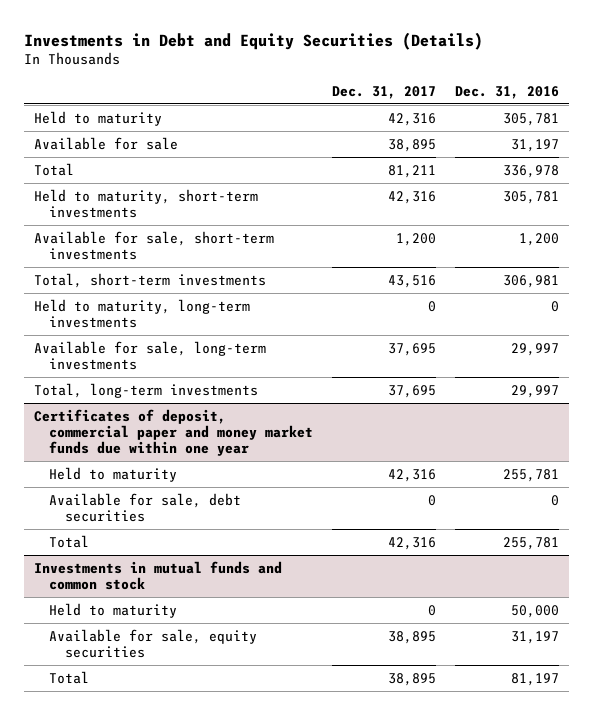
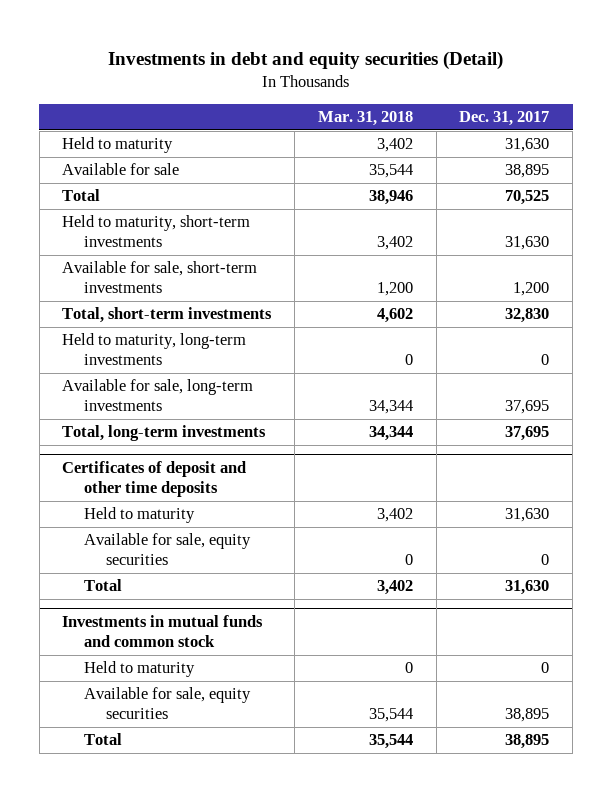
[24,31,484,50] Investments in Debt and Equity Securities (Details) -> [107,50,503,70] Investments in debt and equity securities (Detail)
[455,85,560,99] Dec. 31, 2016 -> none
none -> [317,111,413,127] Mar. 31, 2018
[388,112,437,126] 42,316 -> [505,138,550,153] 31,630
[388,164,437,178] 81,211 -> [505,190,550,206] 70,525
[388,190,437,204] 42,316 -> [505,236,550,251] 31,630
[388,274,437,288] 43,516 -> [505,308,550,324] 32,830
[33,408,314,457] Certificates of deposit, commercial paper and money market funds due within one year -> [62,461,247,498] Certificates of deposit and other time deposits
[388,468,437,482] 42,316 -> [505,508,550,523] 31,630
[49,492,242,523] Available for sale, debt securities -> [84,533,252,566] Available for sale, equity securities
[388,536,437,550] 42,316 -> [505,580,550,596] 31,630

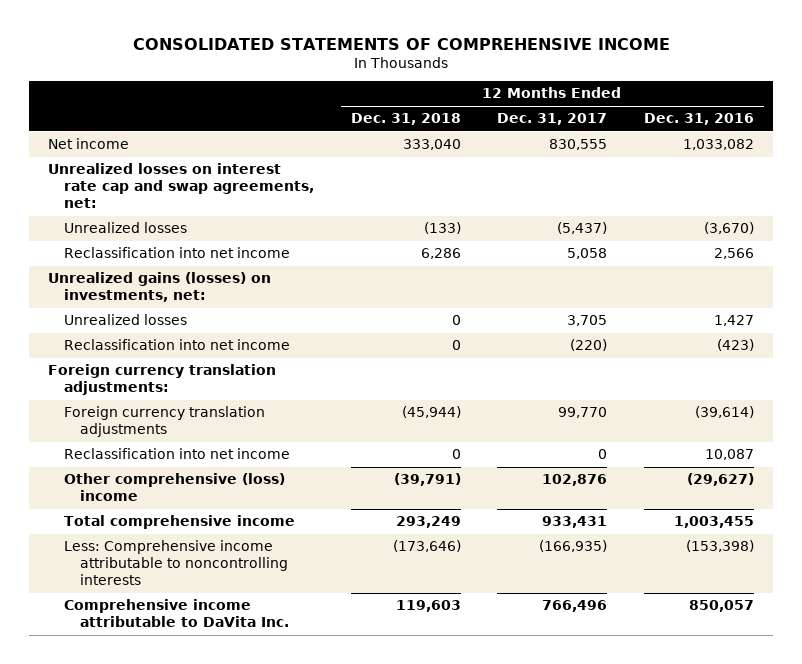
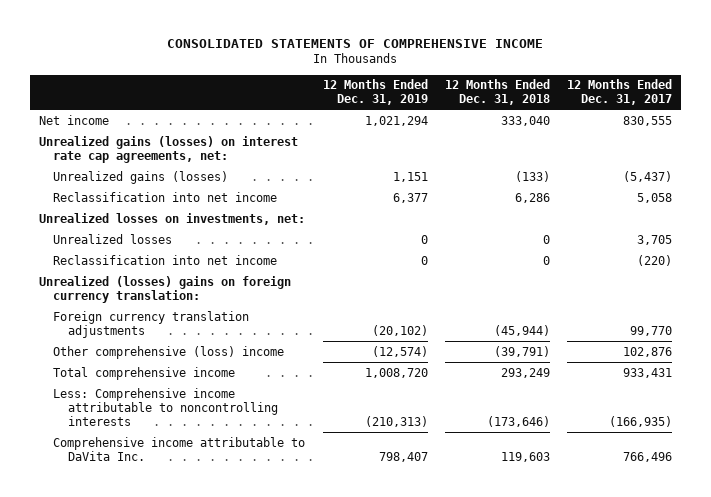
[644,113,755,126] Dec. 31, 2016 -> none
none -> [322,79,428,106] 12 Months Ended Dec. 31, 2019
[47,163,314,209] Unrealized losses on interest rate cap and swap agreements, net: -> [38,135,298,163] Unrealized gains (losses) on interest rate cap agreements, net:
[63,222,187,234] Unrealized losses -> [53,170,229,184] Unrealized gains (losses)
[47,272,271,303] Unrealized gains (losses) on investments, net: -> [38,212,305,225] Unrealized losses on investments, net:
[47,364,276,396] Foreign currency translation adjustments: -> [38,275,291,303] Unrealized (losses) gains on foreign currency translation:
[63,448,290,460] Reclassification into net income -> none

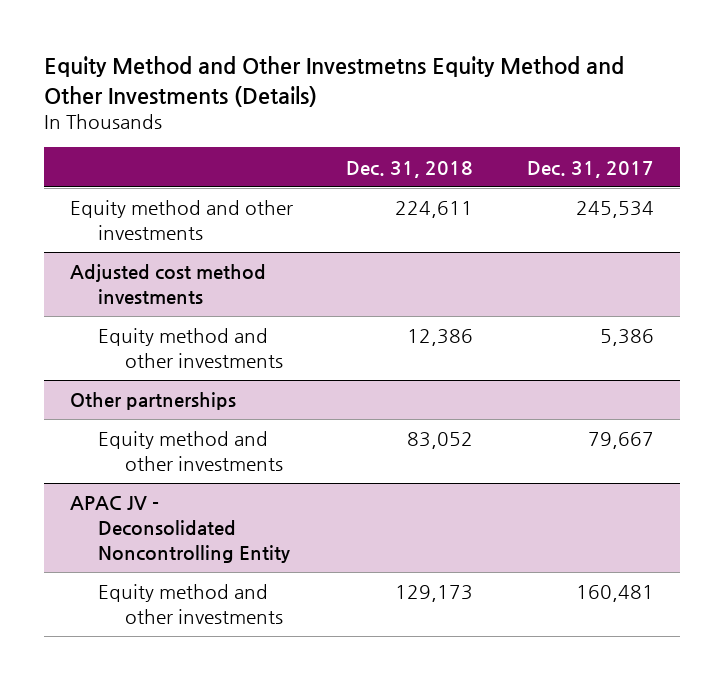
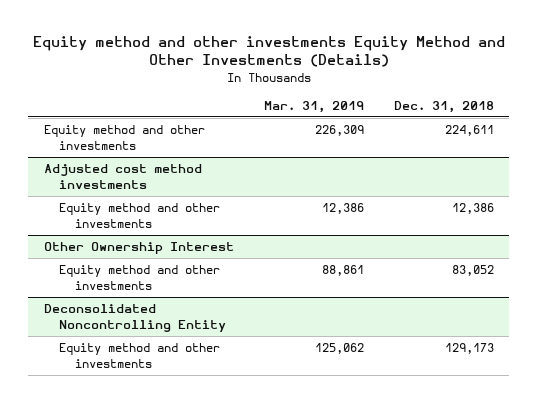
[43,56,624,107] Equity Method and Other Investmetns Equity Method and Other Investments (Details) -> [32,35,505,68] Equity method and other investments Equity Method and Other Investments (Details)
[526,160,654,178] Dec. 31, 2017 -> none
none -> [263,100,364,113] Mar. 31, 2019
[70,392,237,411] Other partnerships -> [43,242,234,255] Other Ownership Interest
[70,496,290,563] APAC JV - Deconsolidated Noncontrolling Entity -> [43,304,227,332] Deconsolidated Noncontrolling Entity

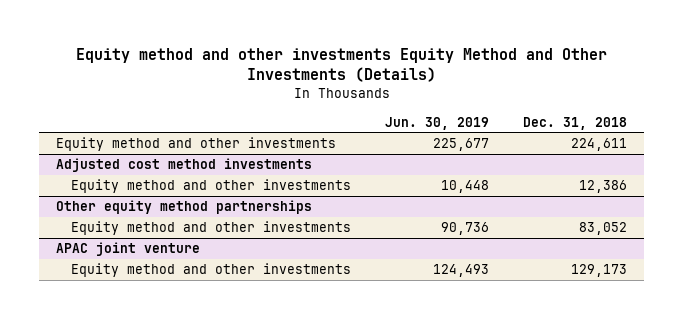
[263,100,364,113] Mar. 31, 2019 -> none
none -> [384,116,489,130] Jun. 30, 2019
[43,242,234,255] Other Ownership Interest -> [56,200,313,215] Other equity method partnerships
[43,304,227,332] Deconsolidated Noncontrolling Entity -> [56,242,201,257] APAC joint venture

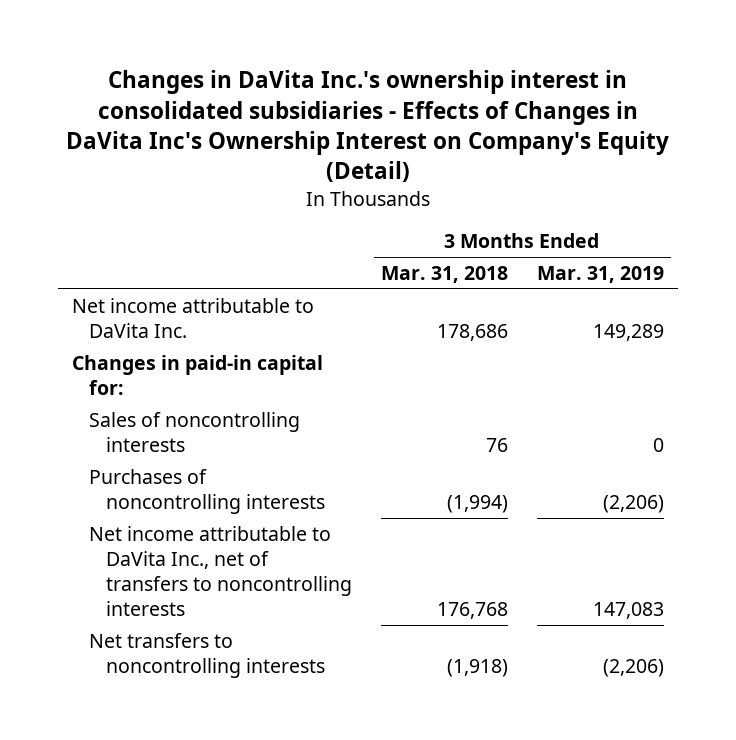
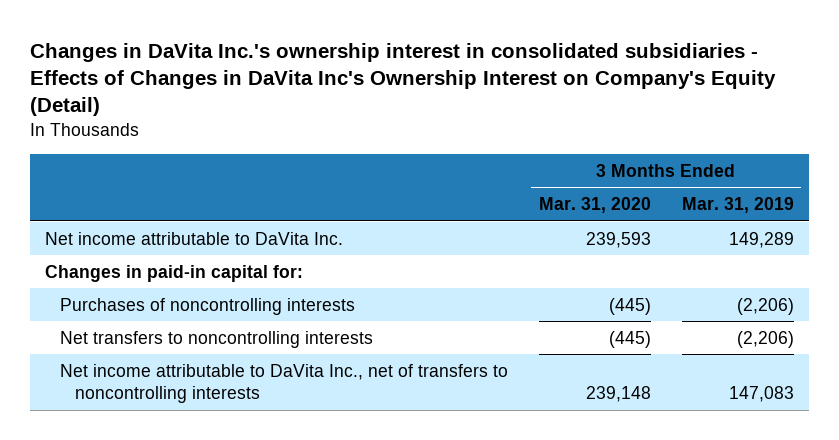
[380,265,508,283] Mar. 31, 2018 -> none
none -> [539,196,652,213] Mar. 31, 2020
[89,411,301,452] Sales of noncontrolling interests -> none
[89,525,353,616] Net income attributable to DaVita Inc., net of transfers to noncontrolling interests -> [60,363,509,403] Net income attributable to DaVita Inc., net of transfers to noncontrolling interests

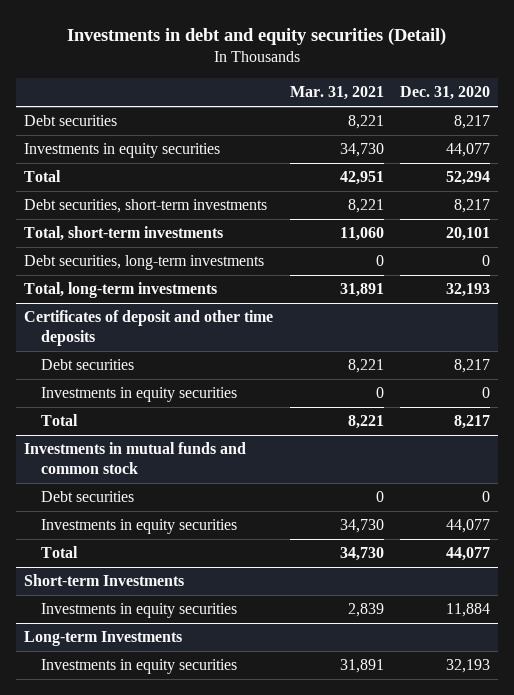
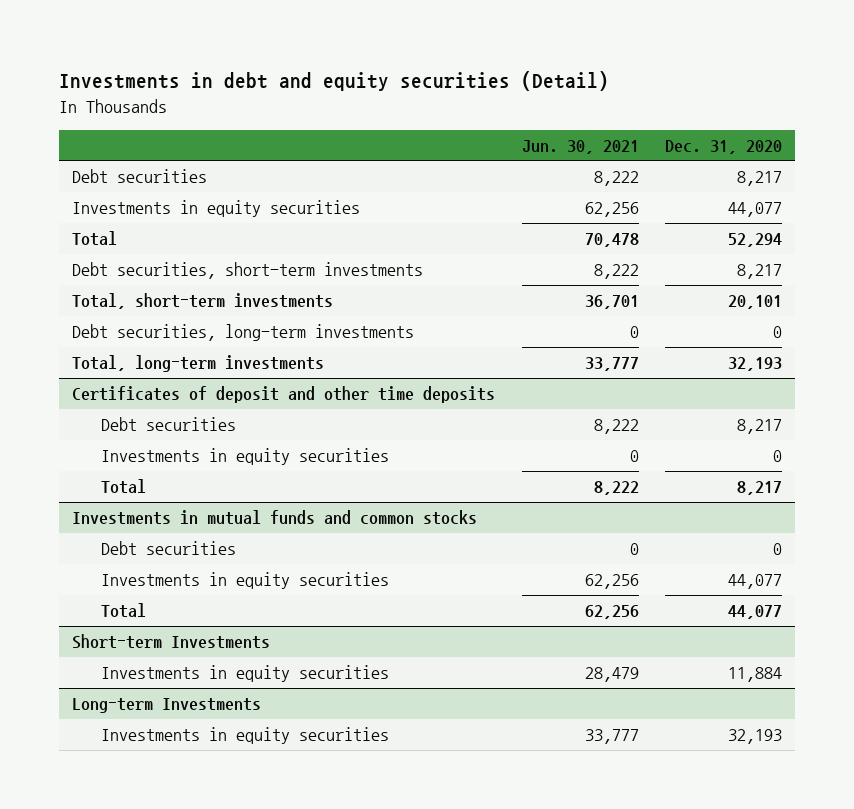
[289,86,384,101] Mar. 31, 2021 -> none
none -> [521,139,639,154] Jun. 30, 2021
[24,442,247,474] Investments in mutual funds and common stock -> [72,510,478,526] Investments in mutual funds and common stocks

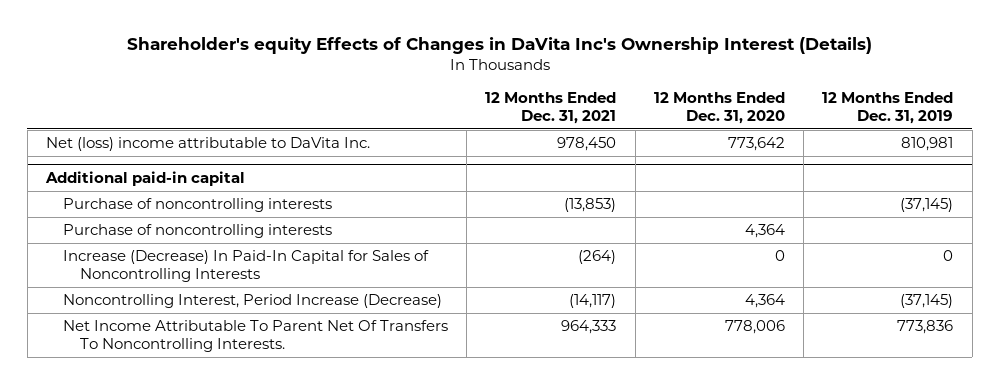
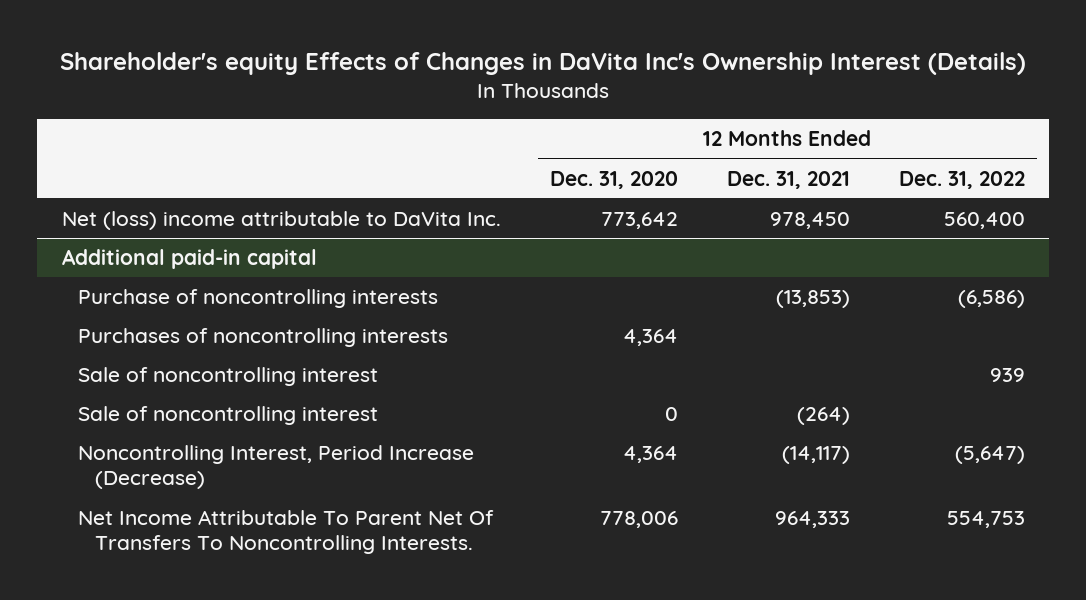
[822,92,954,124] 12 Months Ended Dec. 31, 2019 -> none
none -> [898,170,1025,189] Dec. 31, 2022
[62,224,332,239] Purchase of noncontrolling interests -> [78,328,449,348] Purchases of noncontrolling interests
none -> [78,367,379,387] Sale of noncontrolling interest
[62,250,429,282] Increase (Decrease) In Paid-In Capital for Sales of Noncontrolling Interests -> [78,406,379,426] Sale of noncontrolling interest

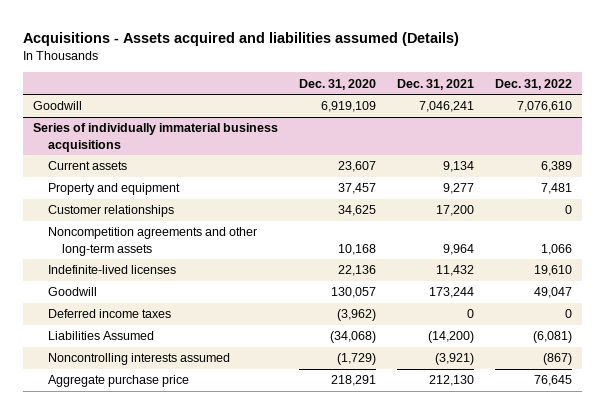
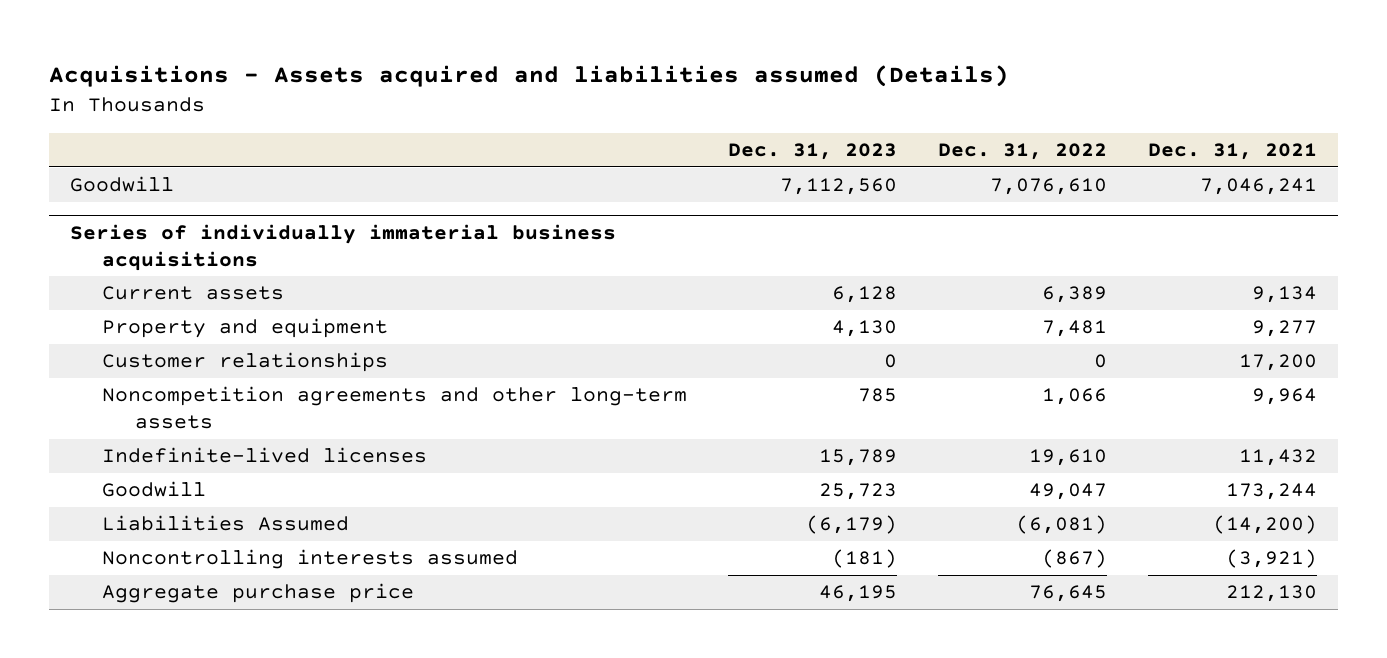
[299,78,377,90] Dec. 31, 2020 -> none
none -> [728,143,898,161] Dec. 31, 2023
[47,309,171,319] Deferred income taxes -> none

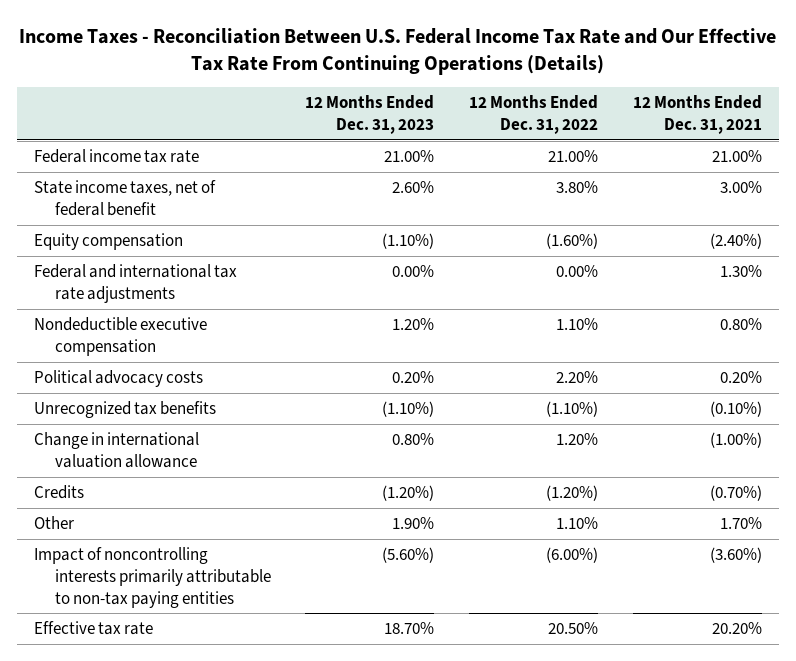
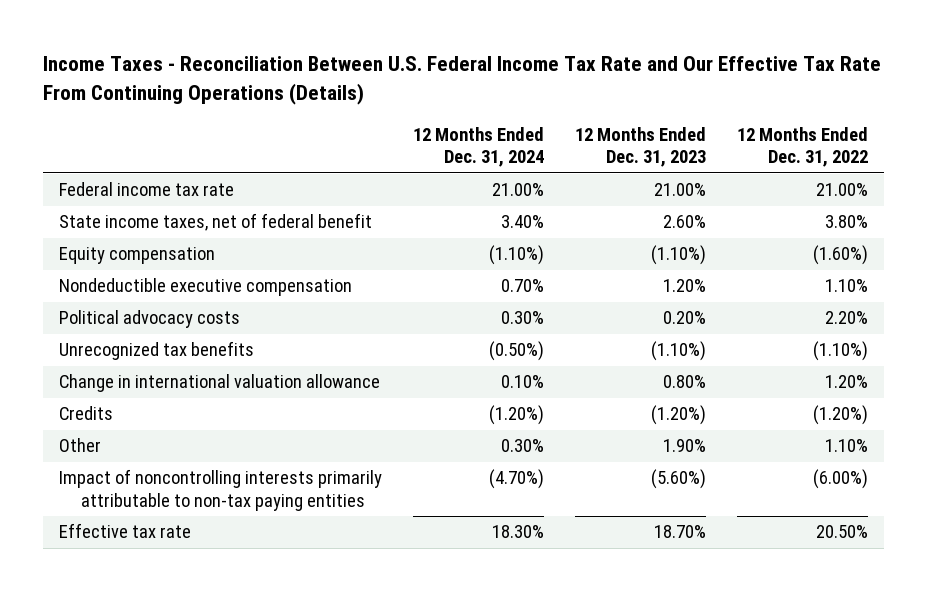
[632,95,762,135] 12 Months Ended Dec. 31, 2021 -> none
none -> [412,126,544,168] 12 Months Ended Dec. 31, 2024
[34,264,238,303] Federal and international tax rate adjustments -> none

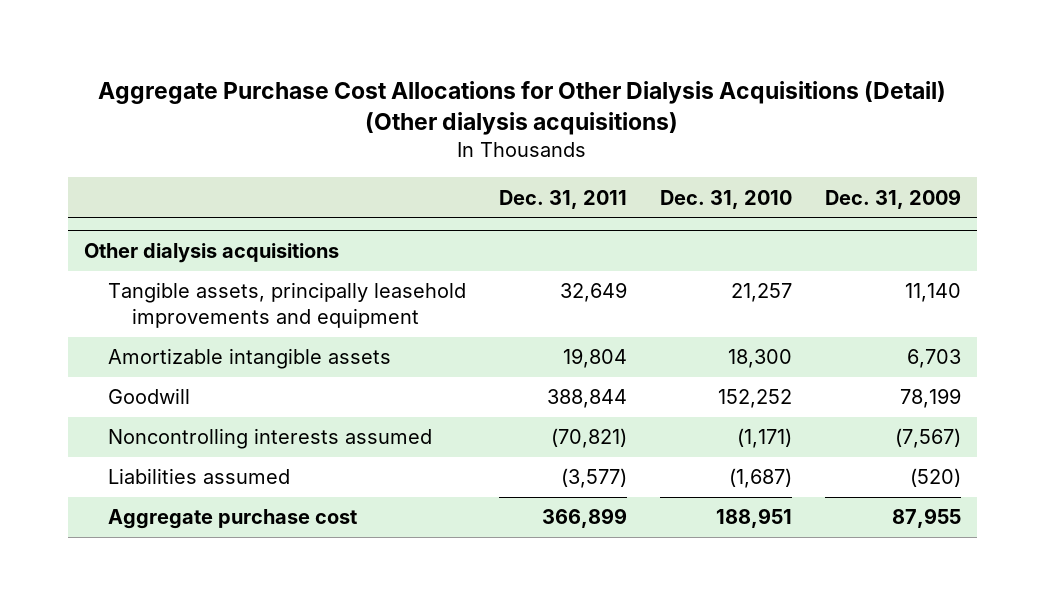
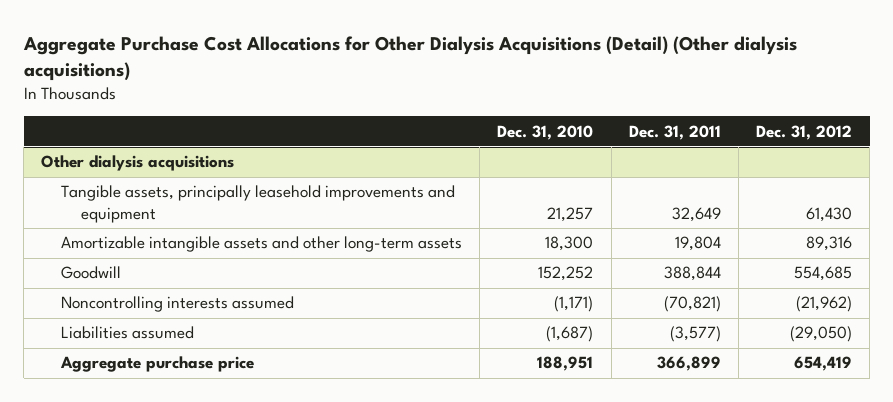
[824,188,961,209] Dec. 31, 2009 -> none
none -> [756,124,853,140] Dec. 31, 2012
[107,348,391,370] Amortizable intangible assets -> [60,236,462,253] Amortizable intangible assets and other long-term assets
[107,509,357,530] Aggregate purchase cost -> [59,356,254,373] Aggregate purchase price

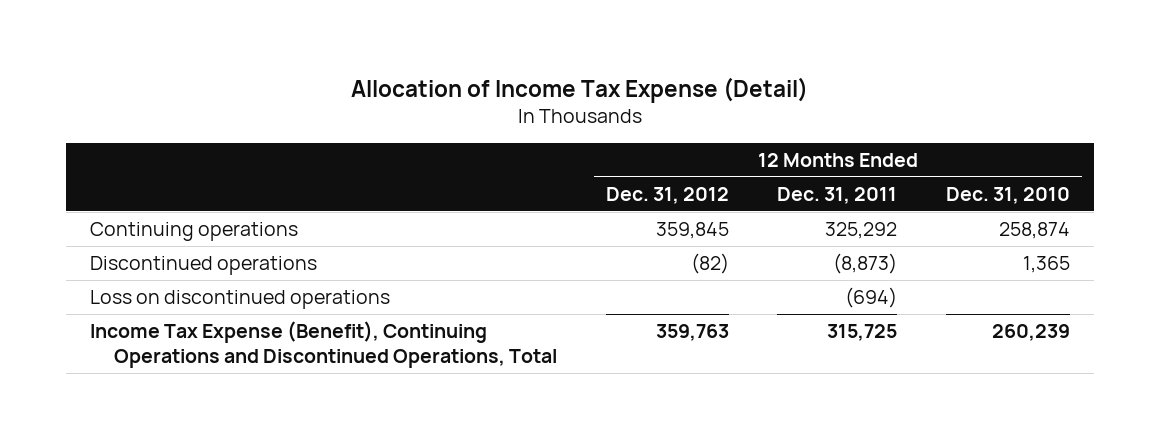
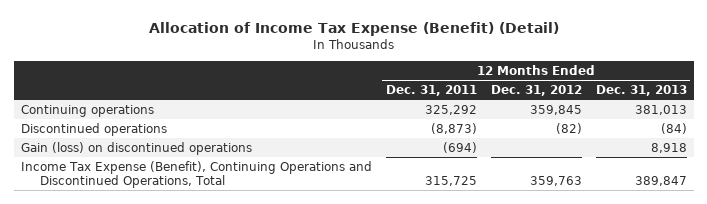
[351,76,809,103] Allocation of Income Tax Expense (Detail) -> [148,21,559,36] Allocation of Income Tax Expense (Benefit) (Detail)
[946,186,1071,204] Dec. 31, 2010 -> none
none -> [595,85,687,97] Dec. 31, 2013
[90,290,391,310] Loss on discontinued operations -> [20,141,252,155] Gain (loss) on discontinued operations

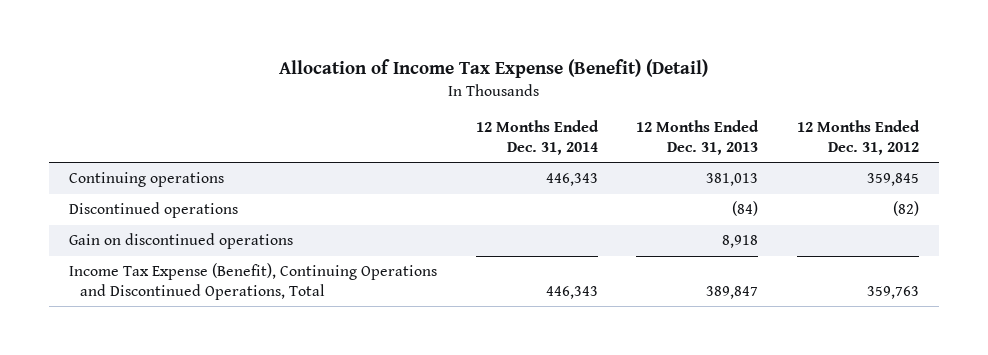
[385,85,477,97] Dec. 31, 2011 -> none
none -> [475,120,599,155] 12 Months Ended Dec. 31, 2014
[20,141,252,155] Gain (loss) on discontinued operations -> [68,233,293,250] Gain on discontinued operations

